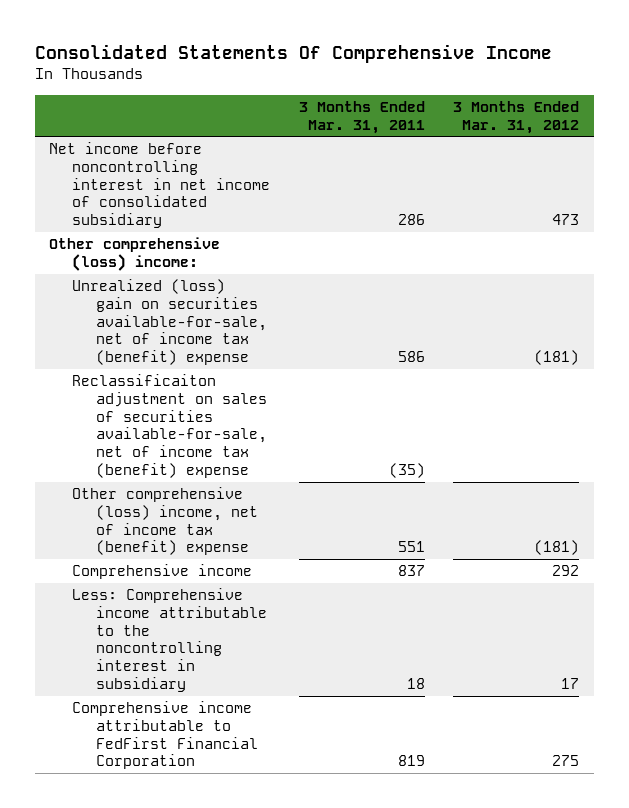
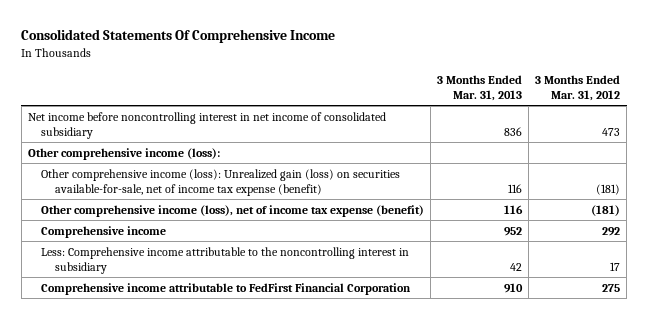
[298,101,425,134] 3 Months Ended Mar. 31, 2011 -> none
none -> [437,74,523,101] 3 Months Ended Mar. 31, 2013
[72,374,267,478] Reclassificaiton adjustment on sales of securities available-for-sale, net of income tax (benefit) expense -> none
[49,237,221,272] Other comprehensive (loss) income: -> [27,147,220,160] Other comprehensive income (loss):
[72,279,267,366] Unrealized (loss) gain on securities available-for-sale, net of income tax (benefit) expense -> [41,168,401,196] Other comprehensive income (loss): Unrealized gain (loss) on securities available-for-sale, net of income tax expense (benefit)
[72,487,258,556] Other comprehensive (loss) income, net of income tax (benefit) expense -> [41,204,425,217] Other comprehensive income (loss), net of income tax expense (benefit)

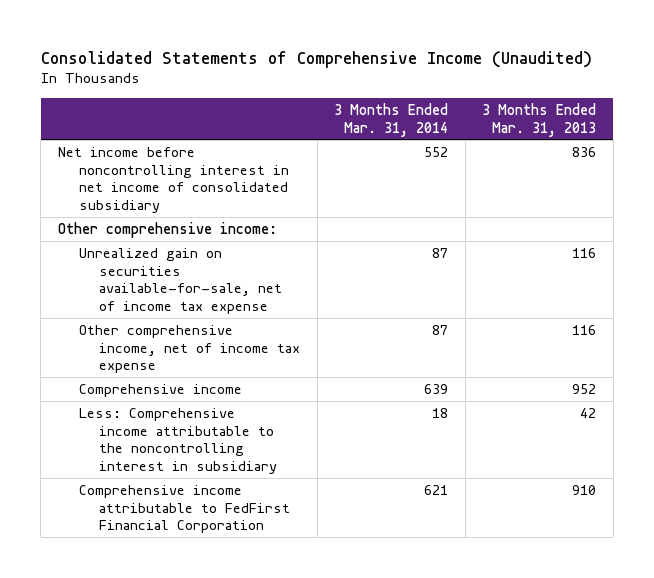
[21,29,336,44] Consolidated Statements Of Comprehensive Income -> [40,50,592,68] Consolidated Statements of Comprehensive Income (Unaudited)
[535,74,621,101] 3 Months Ended Mar. 31, 2012 -> none
none -> [334,102,449,137] 3 Months Ended Mar. 31, 2014
[27,147,220,160] Other comprehensive income (loss): -> [57,221,277,238] Other comprehensive income:
[41,168,401,196] Other comprehensive income (loss): Unrealized gain (loss) on securities available-for-sale, net of income tax expense (benefit) -> [78,247,283,315] Unrealized gain on securities available-for-sale, net of income tax expense
[41,204,425,217] Other comprehensive income (loss), net of income tax expense (benefit) -> [78,324,301,374] Other comprehensive income, net of income tax expense

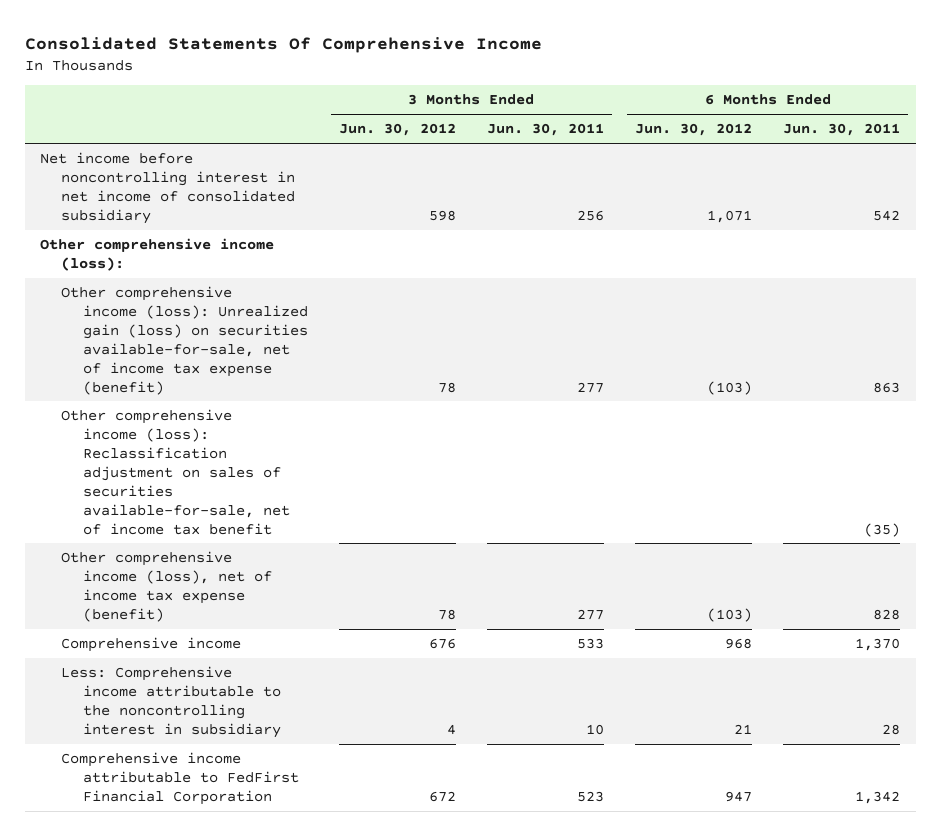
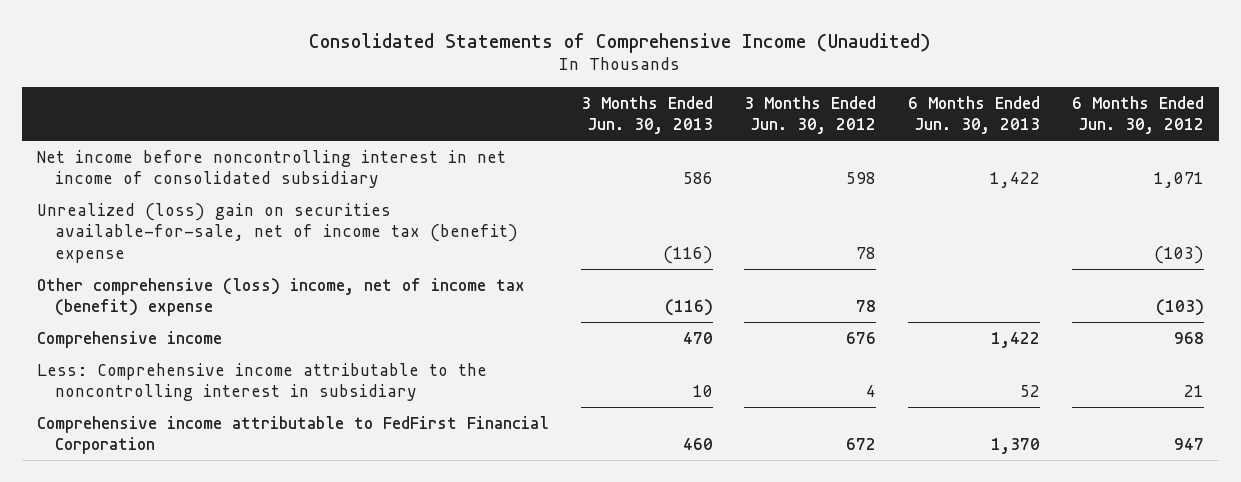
[24,36,542,53] Consolidated Statements Of Comprehensive Income -> [309,32,932,53] Consolidated Statements of Comprehensive Income (Unaudited)
[486,123,604,137] Jun. 30, 2011 -> none
[783,123,901,137] Jun. 30, 2011 -> none
none -> [580,95,713,135] 3 Months Ended Jun. 30, 2013
none -> [908,95,1041,135] 6 Months Ended Jun. 30, 2013
[40,238,275,271] Other comprehensive income (loss): -> none
[61,409,290,535] Other comprehensive income (loss): Reclassification adjustment on sales of securities available-for-sale, net of income tax benefit -> none
[61,286,308,395] Other comprehensive income (loss): Unrealized gain (loss) on securities available-for-sale, net of income tax expense (benefit) -> [37,202,518,263] Unrealized (loss) gain on securities available-for-sale, net of income tax (benefit) expense
[61,551,272,622] Other comprehensive income (loss), net of income tax expense (benefit) -> [37,277,526,317] Other comprehensive (loss) income, net of income tax (benefit) expense

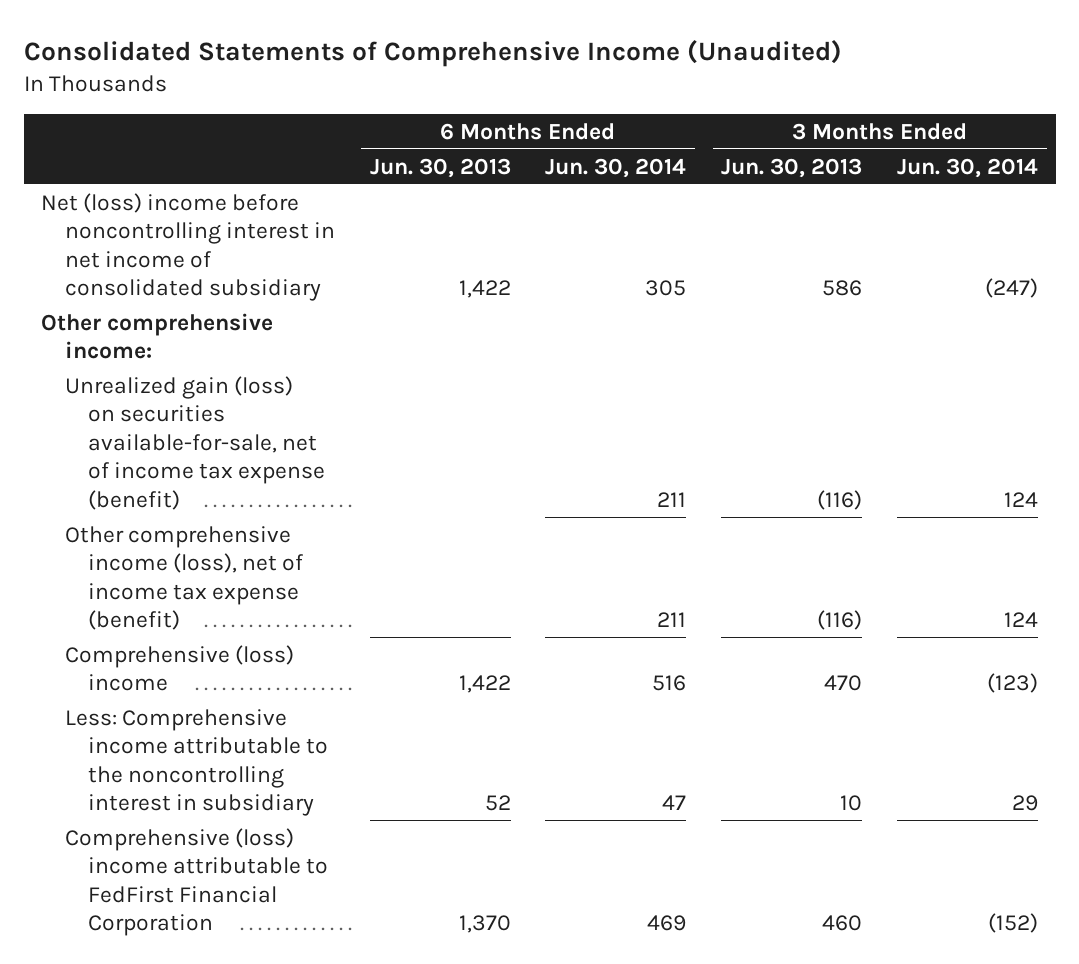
[744,95,877,135] 3 Months Ended Jun. 30, 2012 -> none
[1071,95,1204,135] 6 Months Ended Jun. 30, 2012 -> none
none -> [545,157,687,178] Jun. 30, 2014
none -> [897,157,1039,178] Jun. 30, 2014
[37,149,507,189] Net income before noncontrolling interest in net income of consolidated subsidiary -> [41,192,335,302] Net (loss) income before noncontrolling interest in net income of consolidated subsidiary
none -> [41,312,274,360] Other comprehensive income:
[37,202,518,263] Unrealized (loss) gain on securities available-for-sale, net of income tax (benefit) expense -> [64,375,326,510] Unrealized gain (loss) on securities available-for-sale, net of income tax expense (benefit)
[37,277,526,317] Other comprehensive (loss) income, net of income tax (benefit) expense -> [64,525,304,631] Other comprehensive income (loss), net of income tax expense (benefit)
[37,330,223,348] Comprehensive income -> [64,644,294,692] Comprehensive (loss) income
[37,415,550,455] Comprehensive income attributable to FedFirst Financial Corporation -> [64,827,329,937] Comprehensive (loss) income attributable to FedFirst Financial Corporation

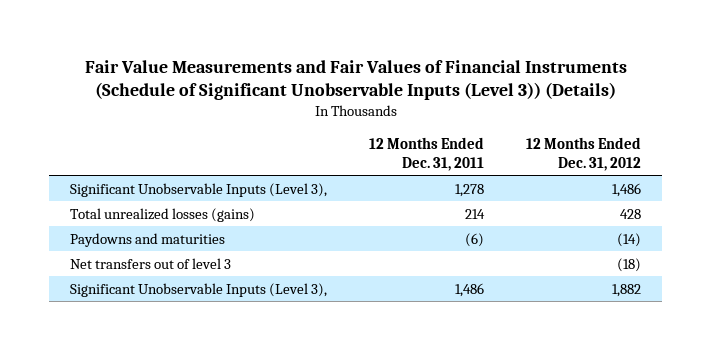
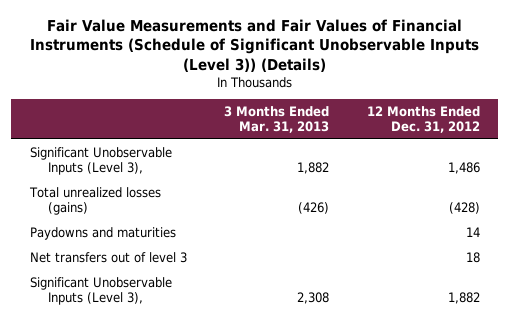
[369,136,485,171] 12 Months Ended Dec. 31, 2011 -> none
none -> [224,106,330,133] 3 Months Ended Mar. 31, 2013
[619,208,641,219] 428 -> [448,201,480,214] (428)
[616,232,641,247] (14) -> [465,226,480,237] 14
[616,257,641,272] (18) -> [465,251,480,263] 18

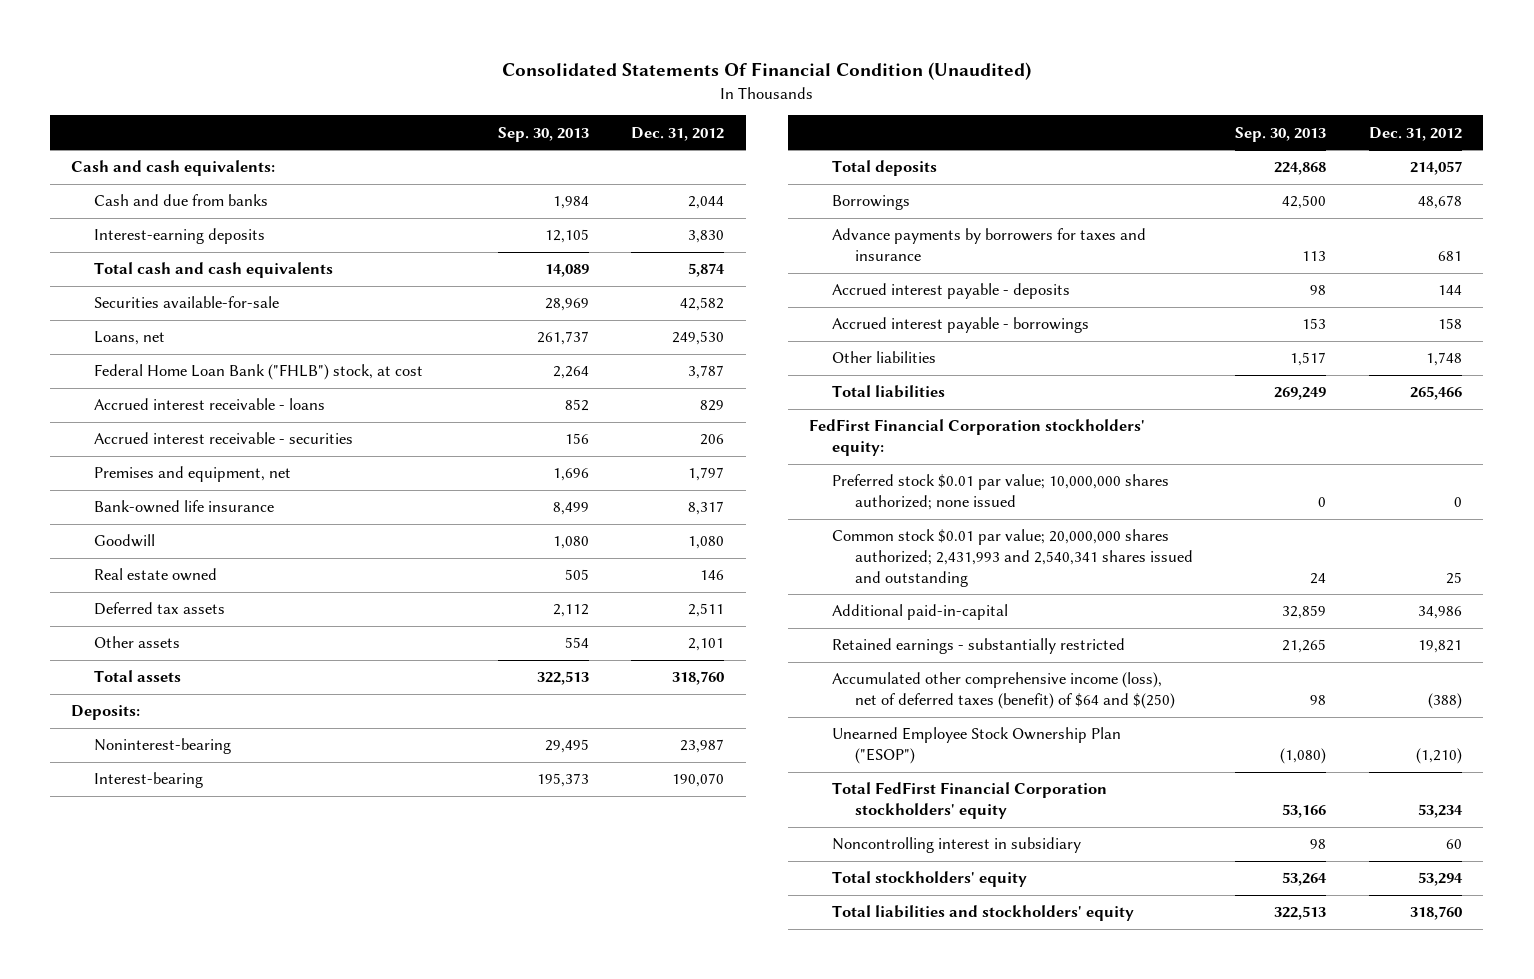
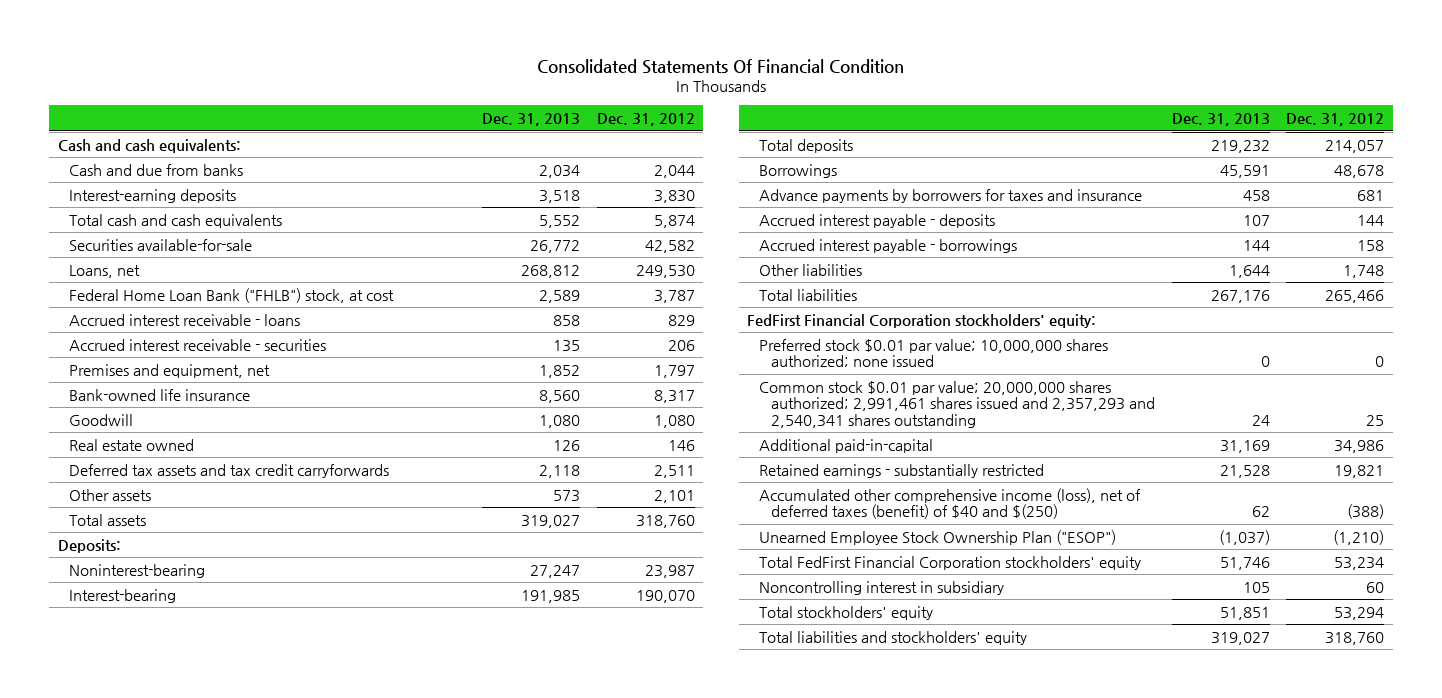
[501,62,1031,81] Consolidated Statements Of Financial Condition (Unaudited) -> [537,58,905,74] Consolidated Statements Of Financial Condition
[497,126,589,142] Sep. 30, 2013 -> none
none -> [482,113,581,127] Dec. 31, 2013
[94,602,226,616] Deferred tax assets -> [69,463,390,478] Deferred tax assets and tax credit carryforwards
[831,529,1193,587] Common stock $0.01 par value; 20,000,000 shares authorized; 2,431,993 and 2,540,341 shares issued and outstanding -> [759,380,1156,428] Common stock $0.01 par value; 20,000,000 shares authorized; 2,991,461 shares issued and 2,357,293 and 2,540,341 shares outstanding
[831,672,1175,710] Accumulated other comprehensive income (loss), net of deferred taxes (benefit) of $64 and $(250) -> [759,487,1142,520] Accumulated other comprehensive income (loss), net of deferred taxes (benefit) of $40 and $(250)

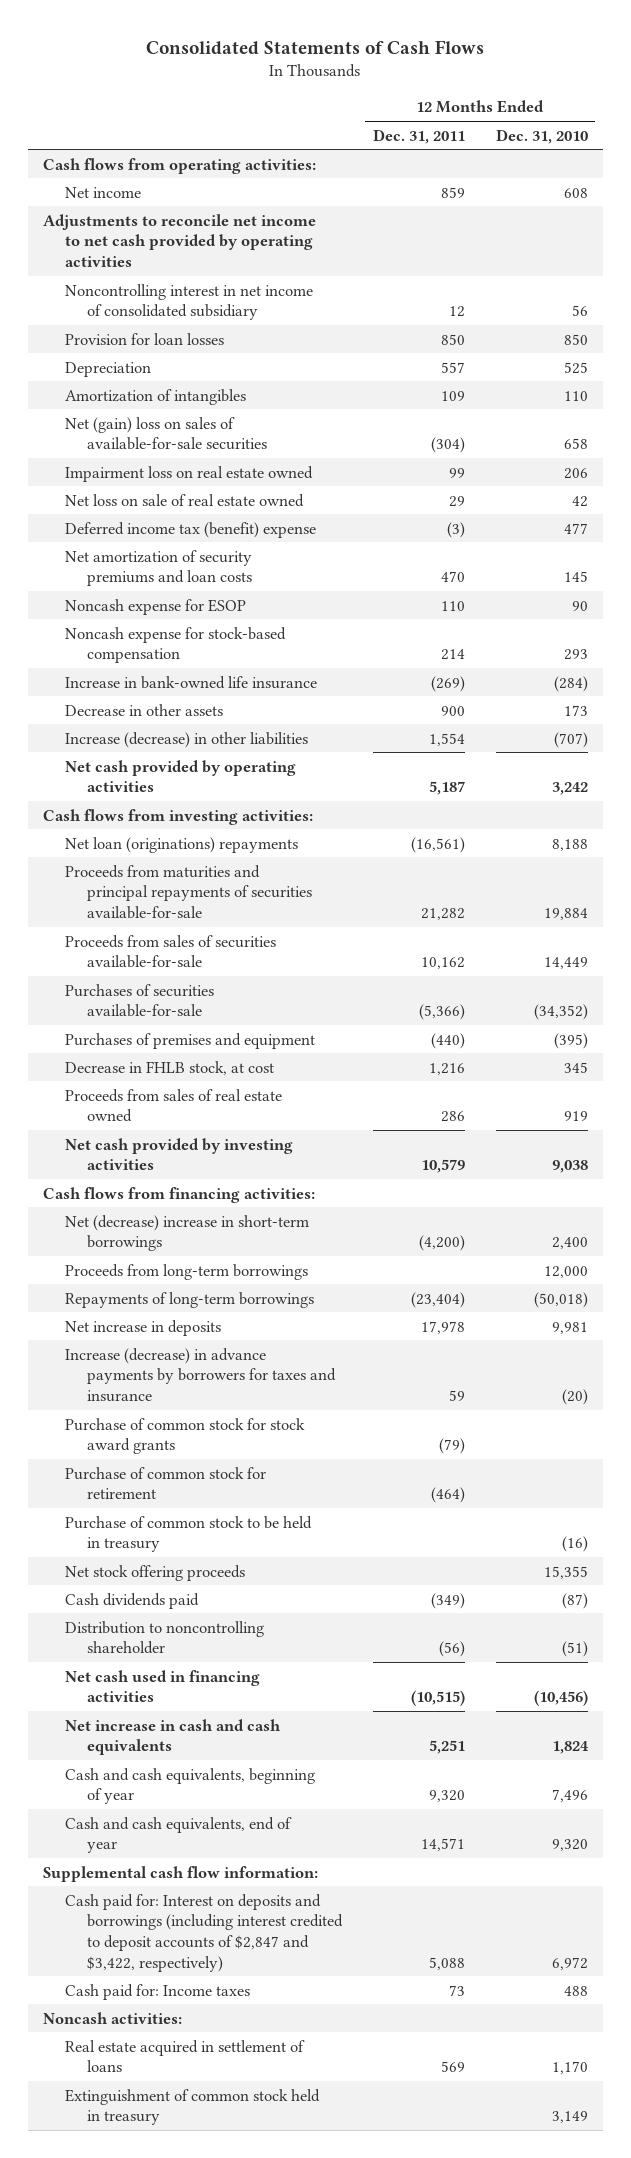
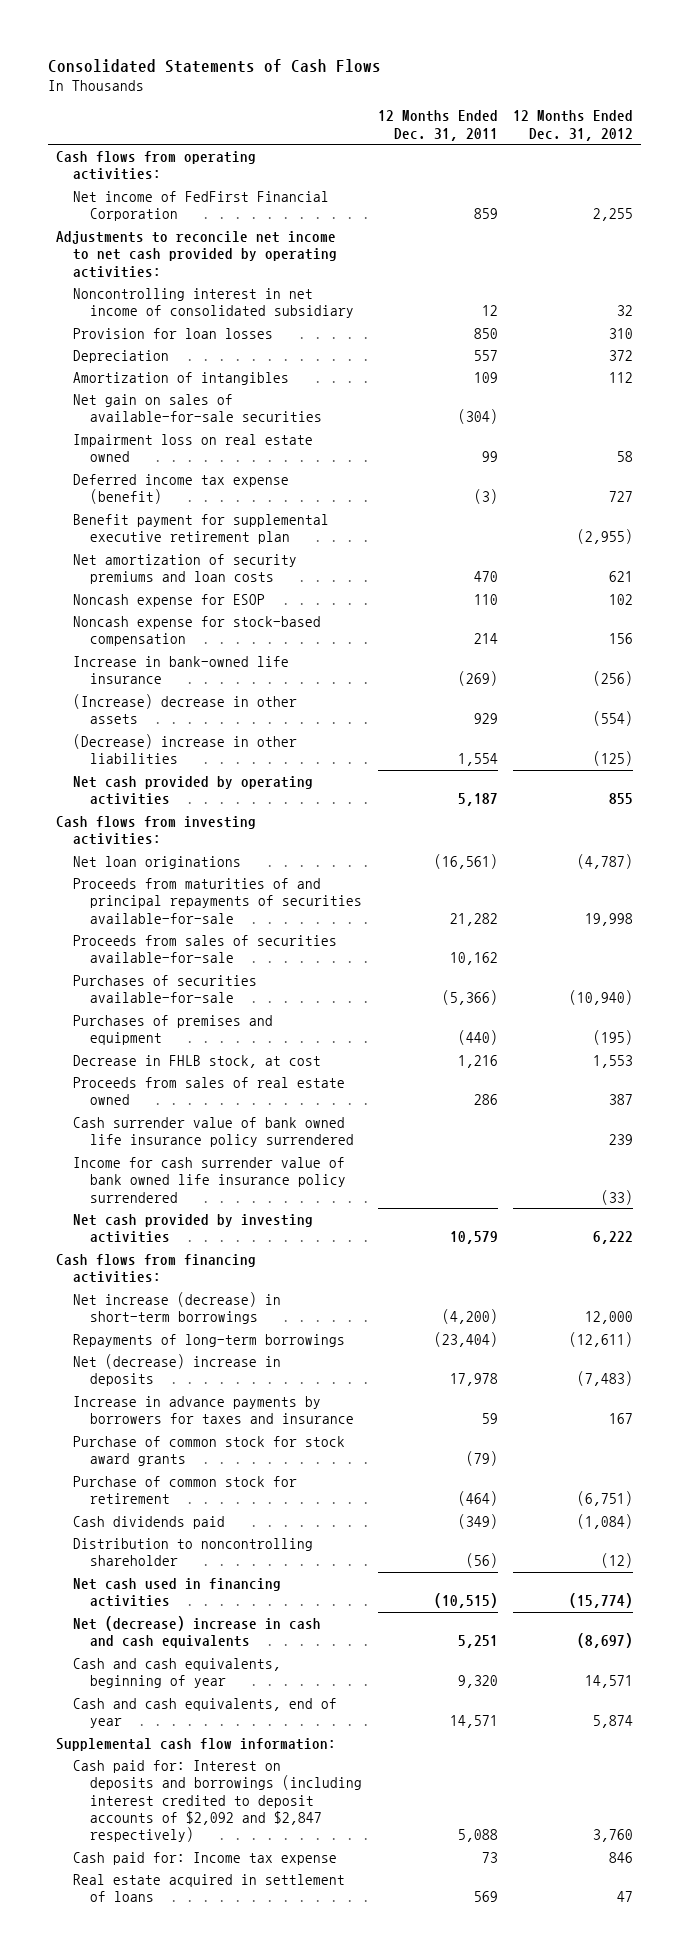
[495,128,588,144] Dec. 31, 2010 -> none
none -> [513,110,634,141] 12 Months Ended Dec. 31, 2012
[65,186,142,198] Net income -> [72,190,329,222] Net income of FedFirst Financial Corporation
[43,213,317,267] Adjustments to reconcile net income to net cash provided by operating activities -> [55,230,337,278] Adjustments to reconcile net income to net cash provided by operating activities:
[65,416,267,451] Net (gain) loss on sales of available-for-sale securities -> [72,393,323,423] Net gain on sales of available-for-sale securities
[65,493,305,507] Net loss on sale of real estate owned -> none
[65,521,317,538] Deferred income tax (benefit) expense -> [72,473,289,505] Deferred income tax expense (benefit)
none -> [72,513,329,545] Benefit payment for supplemental executive retirement plan
[65,703,224,716] Decrease in other assets -> [72,693,297,725] (Increase) decrease in other assets
[440,705,465,716] 900 -> [473,713,498,725] 929
[65,731,309,748] Increase (decrease) in other liabilities -> [72,733,297,765] (Decrease) increase in other liabilities
[65,836,299,853] Net loan (originations) repayments -> [72,855,241,869] Net loan originations
[65,864,312,919] Proceeds from maturities and principal repayments of securities available-for-sale -> [72,877,363,924] Proceeds from maturities of and principal repayments of securities available-for-sale
none -> [72,1116,355,1148] Cash surrender value of bank owned life insurance policy surrendered
none -> [72,1156,347,1203] Income for cash surrender value of bank owned life insurance policy surrendered
[65,1263,309,1280] Proceeds from long-term borrowings -> none
[65,1214,310,1252] Net (decrease) increase in short-term borrowings -> [72,1291,281,1325] Net increase (decrease) in short-term borrowings
[65,1319,222,1336] Net increase in deposits -> [72,1353,281,1387] Net (decrease) increase in deposits
[65,1347,336,1402] Increase (decrease) in advance payments by borrowers for taxes and insurance -> [72,1395,355,1425] Increase in advance payments by borrowers for taxes and insurance
[65,1515,313,1553] Purchase of common stock to be held in treasury -> none
[65,1564,246,1581] Net stock offering proceeds -> none
[65,1718,282,1756] Net increase in cash and cash equivalents -> [72,1615,321,1649] Net (decrease) increase in cash and cash equivalents
[43,2011,183,2024] Noncash activities: -> none
[65,1893,343,1972] Cash paid for: Interest on deposits and borrowings (including interest credited to deposit accounts of $2,847 and $3,422, respectively) -> [72,1759,363,1843] Cash paid for: Interest on deposits and borrowings (including interest credited to deposit accounts of $2,092 and $2,847 respectively)
[65,1983,251,2000] Cash paid for: Income taxes -> [72,1851,337,1865] Cash paid for: Income tax expense
[65,2088,321,2126] Extinguishment of common stock held in treasury -> none

